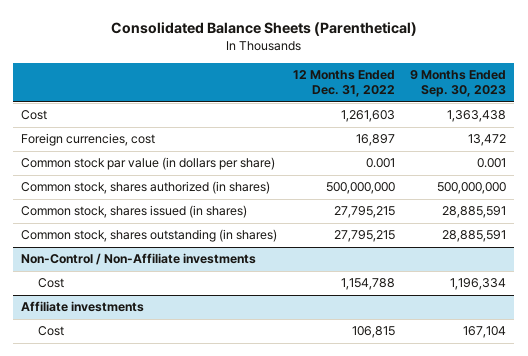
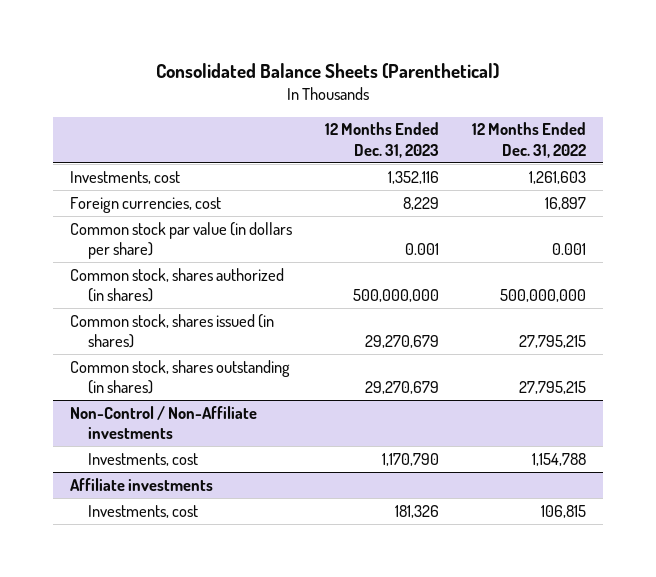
[410,70,507,98] 9 Months Ended Sep. 30, 2023 -> none
none -> [324,122,439,158] 12 Months Ended Dec. 31, 2023
[21,110,48,121] Cost -> [69,170,180,184] Investments, cost
[38,278,65,289] Cost -> [88,452,199,466] Investments, cost
[38,326,65,337] Cost -> [88,504,199,518] Investments, cost

